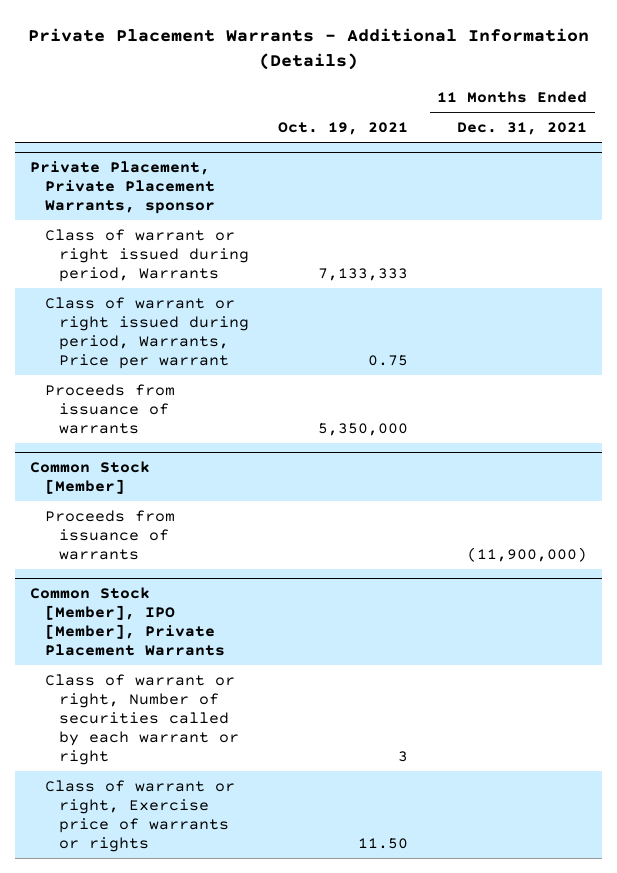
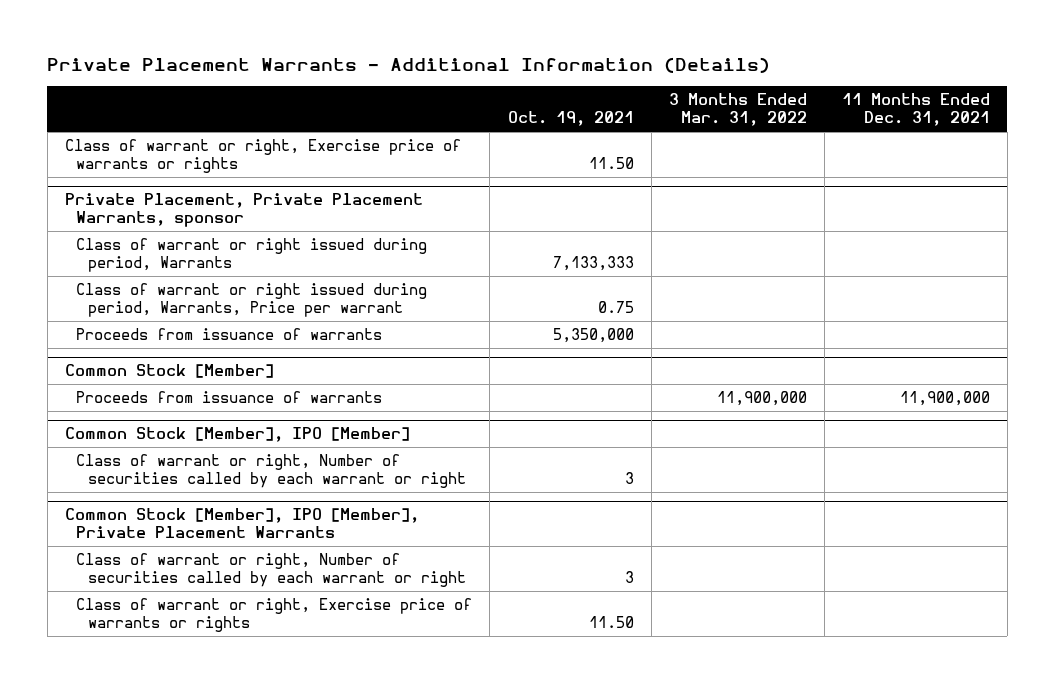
none -> [668,93,807,127] 3 Months Ended Mar. 31, 2022
none -> [64,139,461,174] Class of warrant or right, Exercise price of warrants or rights
[467,546,588,562] (11,900,000) -> [899,391,990,407] 11,900,000
none -> [64,427,410,443] Common Stock [Member], IPO [Member]
none -> [76,454,466,489] Class of warrant or right, Number of securities called by each warrant or right

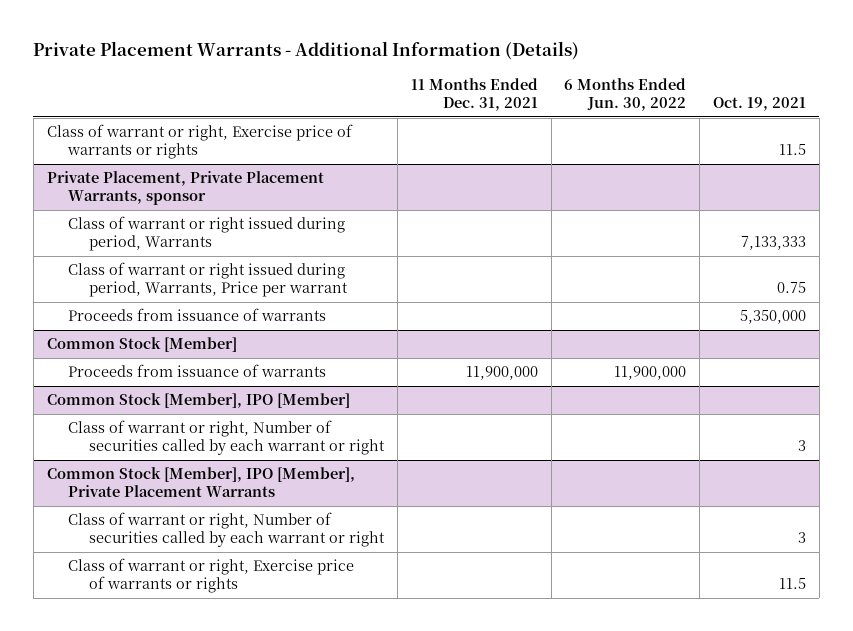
[668,93,807,127] 3 Months Ended Mar. 31, 2022 -> none
none -> [564,77,687,112] 6 Months Ended Jun. 30, 2022
[588,157,634,170] 11.50 -> [779,144,807,156] 11.5
[588,616,634,629] 11.50 -> [779,578,807,590] 11.5

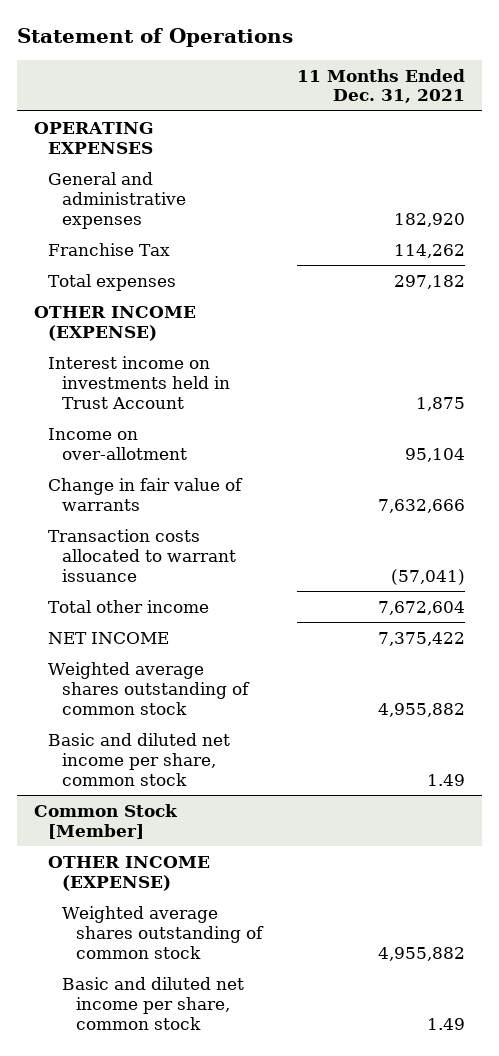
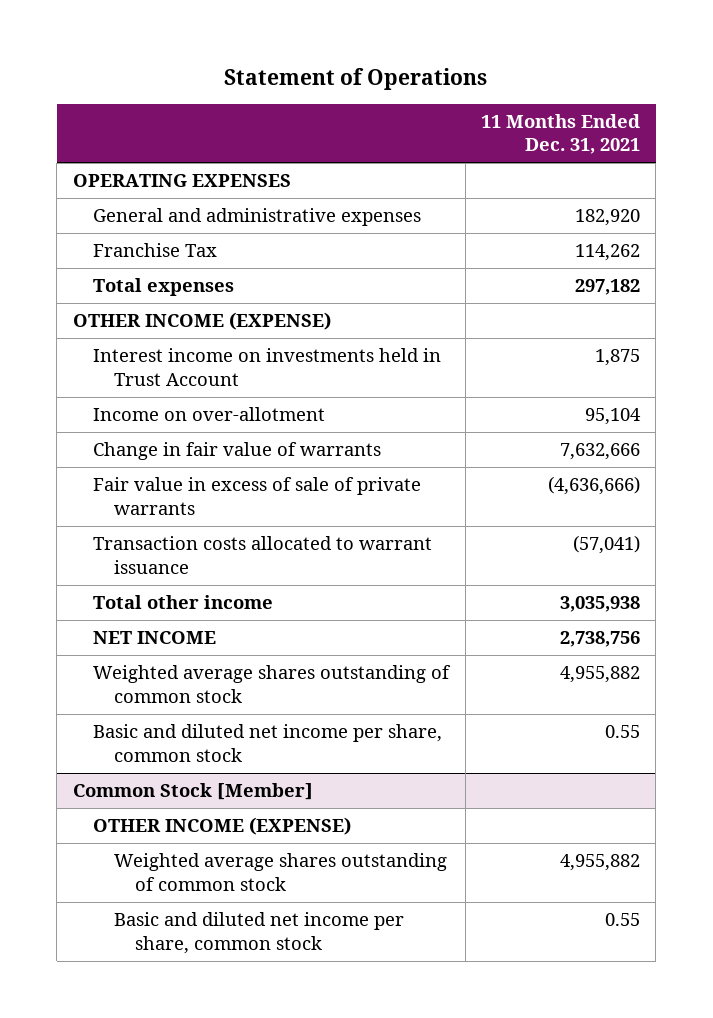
none -> [93,477,422,515] Fair value in excess of sale of private warrants
[377,600,465,615] 7,672,604 -> [560,596,641,613] 3,035,938
[377,631,465,646] 7,375,422 -> [560,631,641,648] 2,738,756
[426,773,465,786] 1.49 -> [605,725,641,739] 0.55
[426,1017,465,1030] 1.49 -> [605,913,641,927] 0.55

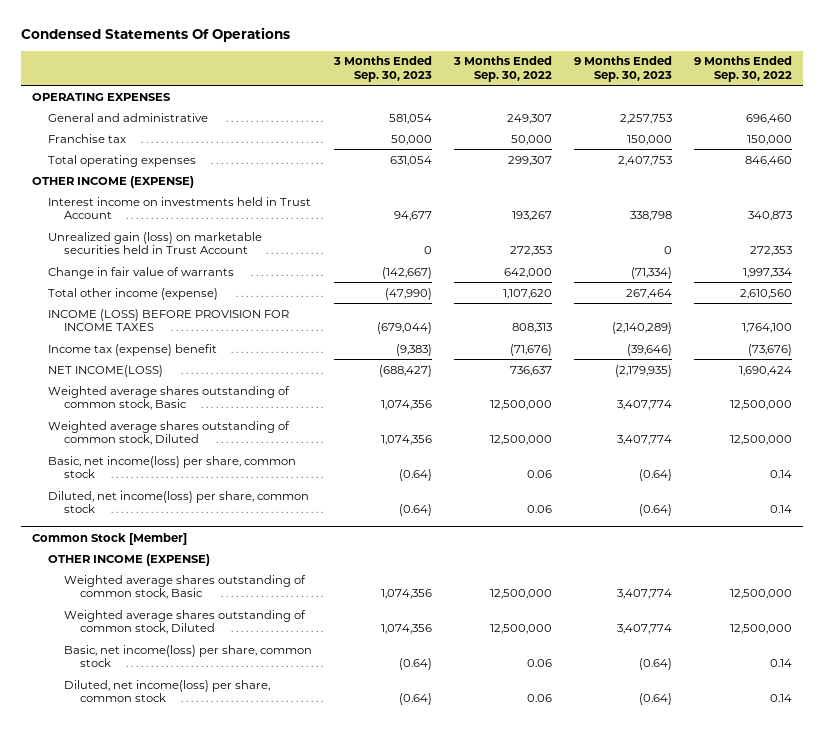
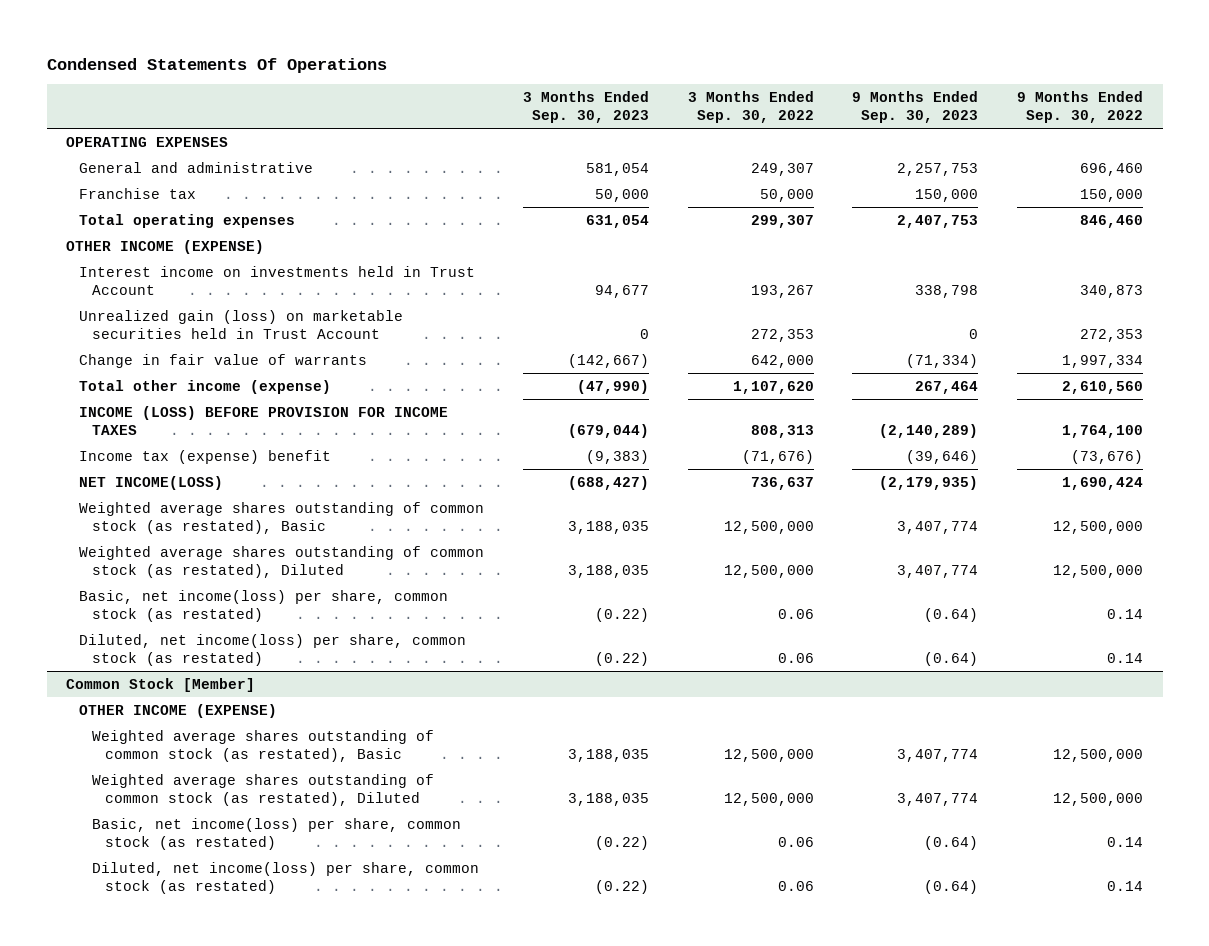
[47,385,290,411] Weighted average shares outstanding of common stock, Basic -> [79,501,485,534] Weighted average shares outstanding of common stock (as restated), Basic
[381,400,433,411] 1,074,356 -> [567,520,649,534] 3,188,035
[47,420,290,446] Weighted average shares outstanding of common stock, Diluted -> [79,545,485,578] Weighted average shares outstanding of common stock (as restated), Diluted
[381,435,433,446] 1,074,356 -> [567,564,649,578] 3,188,035
[47,455,296,479] Basic, net income(loss) per share, common stock -> [79,589,449,622] Basic, net income(loss) per share, common stock (as restated)
[399,469,433,482] (0.64) -> [594,607,649,622] (0.22)
[47,490,309,514] Diluted, net income(loss) per share, common stock -> [79,633,467,666] Diluted, net income(loss) per share, common stock (as restated)
[399,504,433,517] (0.64) -> [594,651,649,666] (0.22)
[64,574,307,600] Weighted average shares outstanding of common stock, Basic -> [91,729,434,762] Weighted average shares outstanding of common stock (as restated), Basic
[381,589,433,600] 1,074,356 -> [567,748,649,762] 3,188,035
[64,609,307,635] Weighted average shares outstanding of common stock, Diluted -> [91,773,434,806] Weighted average shares outstanding of common stock (as restated), Diluted
[381,624,433,635] 1,074,356 -> [567,792,649,806] 3,188,035
[64,644,313,668] Basic, net income(loss) per share, common stock -> [91,817,461,850] Basic, net income(loss) per share, common stock (as restated)
[399,658,433,671] (0.64) -> [594,835,649,850] (0.22)
[64,679,271,703] Diluted, net income(loss) per share, common stock -> [91,861,479,894] Diluted, net income(loss) per share, common stock (as restated)
[399,693,433,706] (0.64) -> [594,879,649,894] (0.22)

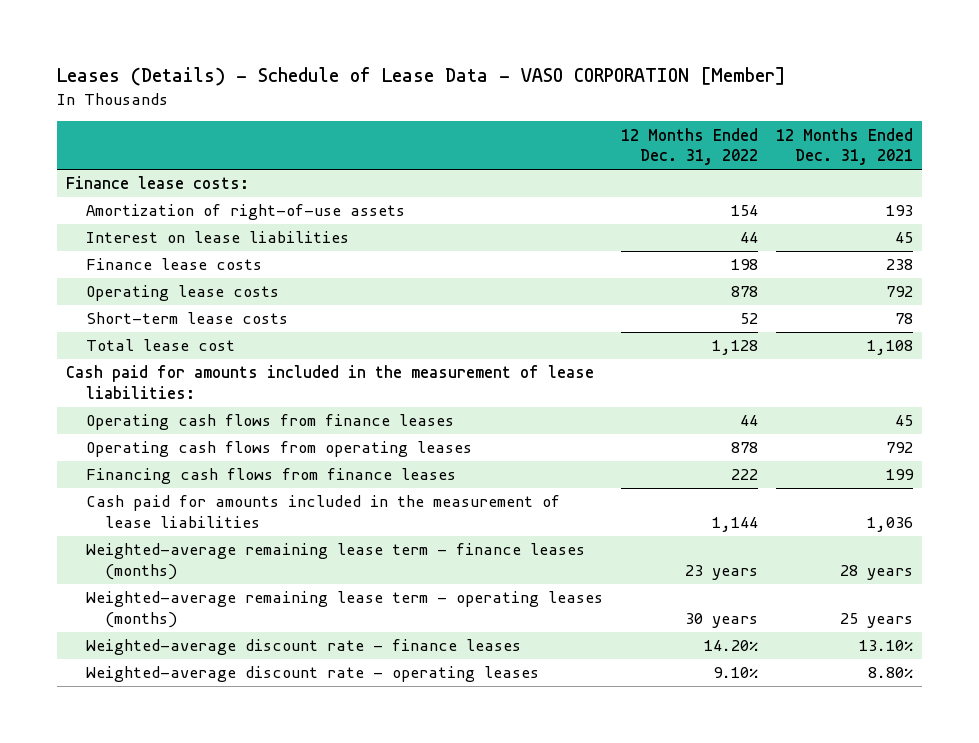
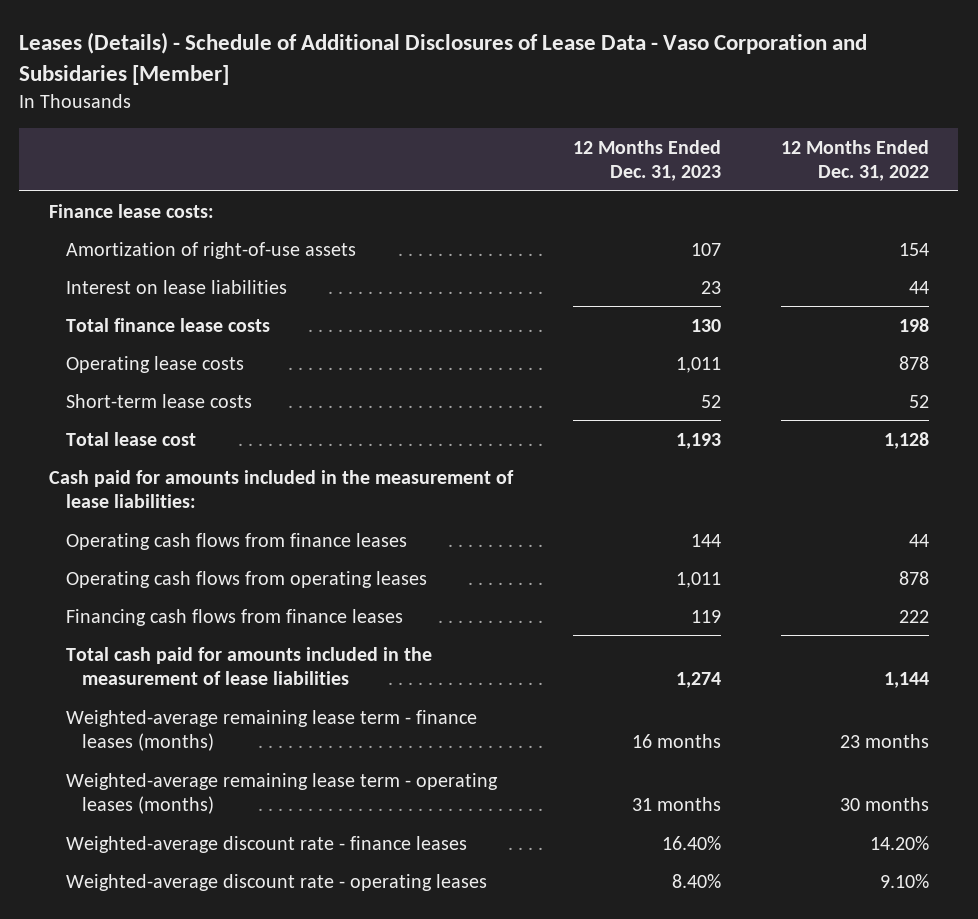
[56,67,786,87] Leases (Details) - Schedule of Lease Data - VASO CORPORATION [Member] -> [19,32,868,86] Leases (Details) - Schedule of Additional Disclosures of Lease Data - Vaso Corporation and Subsidaries [Member]
[776,127,914,166] 12 Months Ended Dec. 31, 2021 -> none
none -> [572,139,721,182] 12 Months Ended Dec. 31, 2023
[85,258,262,271] Finance lease costs -> [65,317,270,332] Total finance lease costs
[85,495,560,529] Cash paid for amounts included in the measurement of lease liabilities -> [65,646,432,686] Total cash paid for amounts included in the measurement of lease liabilities
[684,565,758,581] 23 years -> [839,734,929,749] 23 months
[684,613,758,629] 30 years -> [839,797,929,812] 30 months

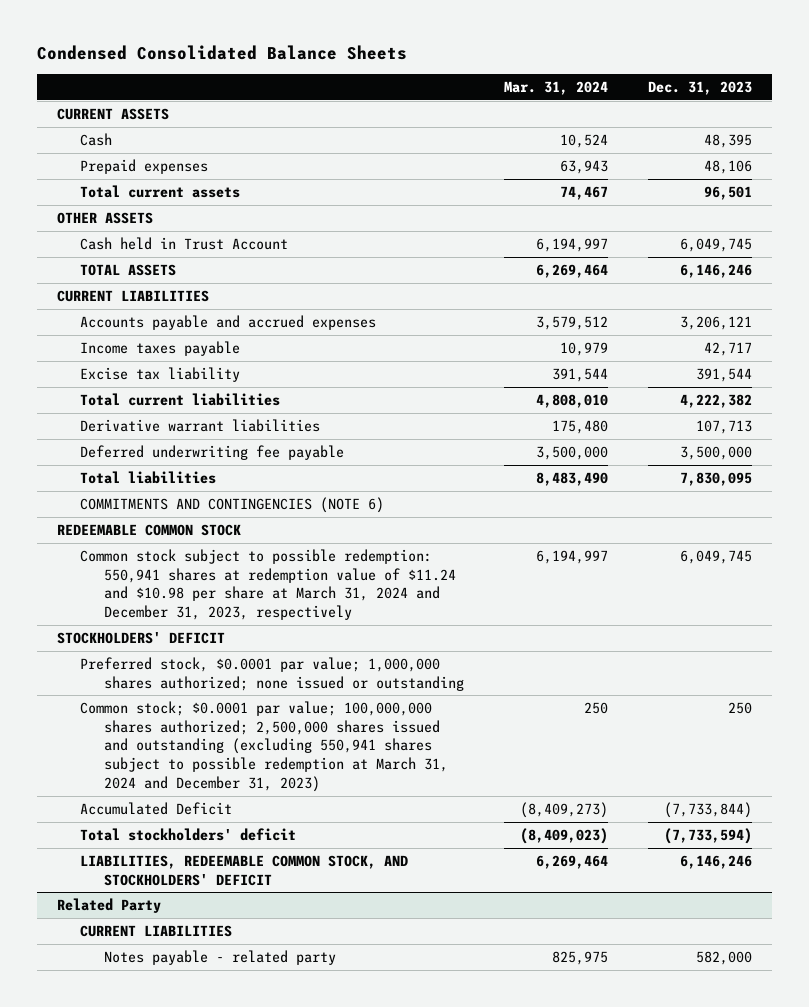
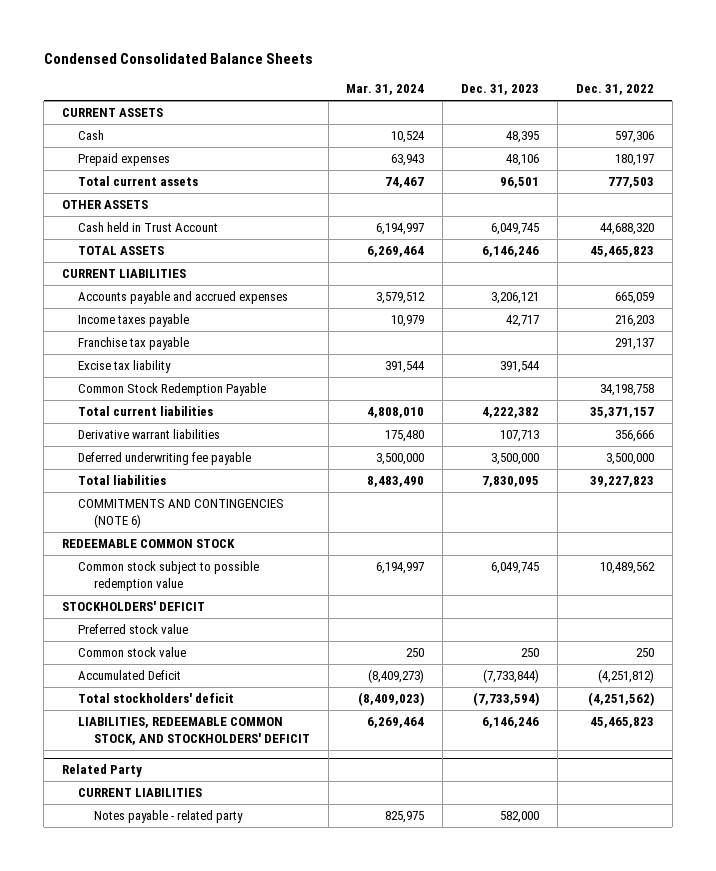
none -> [575,84,654,96] Dec. 31, 2022
none -> [77,337,189,351] Franchise tax payable
none -> [77,383,266,397] Common Stock Redemption Payable
[80,548,456,621] Common stock subject to possible redemption: 550,941 shares at redemption value of $11.24 and $10.98 per share at March 31, 2024 and December 31, 2023, respectively -> [77,561,259,591] Common stock subject to possible redemption value
[80,656,464,691] Preferred stock, $0.0001 par value; 1,000,000 shares authorized; none issued or outstanding -> [77,624,188,635] Preferred stock value
[80,700,448,792] Common stock; $0.0001 par value; 100,000,000 shares authorized; 2,500,000 shares issued and outstanding (excluding 550,941 shares subject to possible redemption at March 31, 2024 and December 31, 2023) -> [77,647,186,658] Common stock value

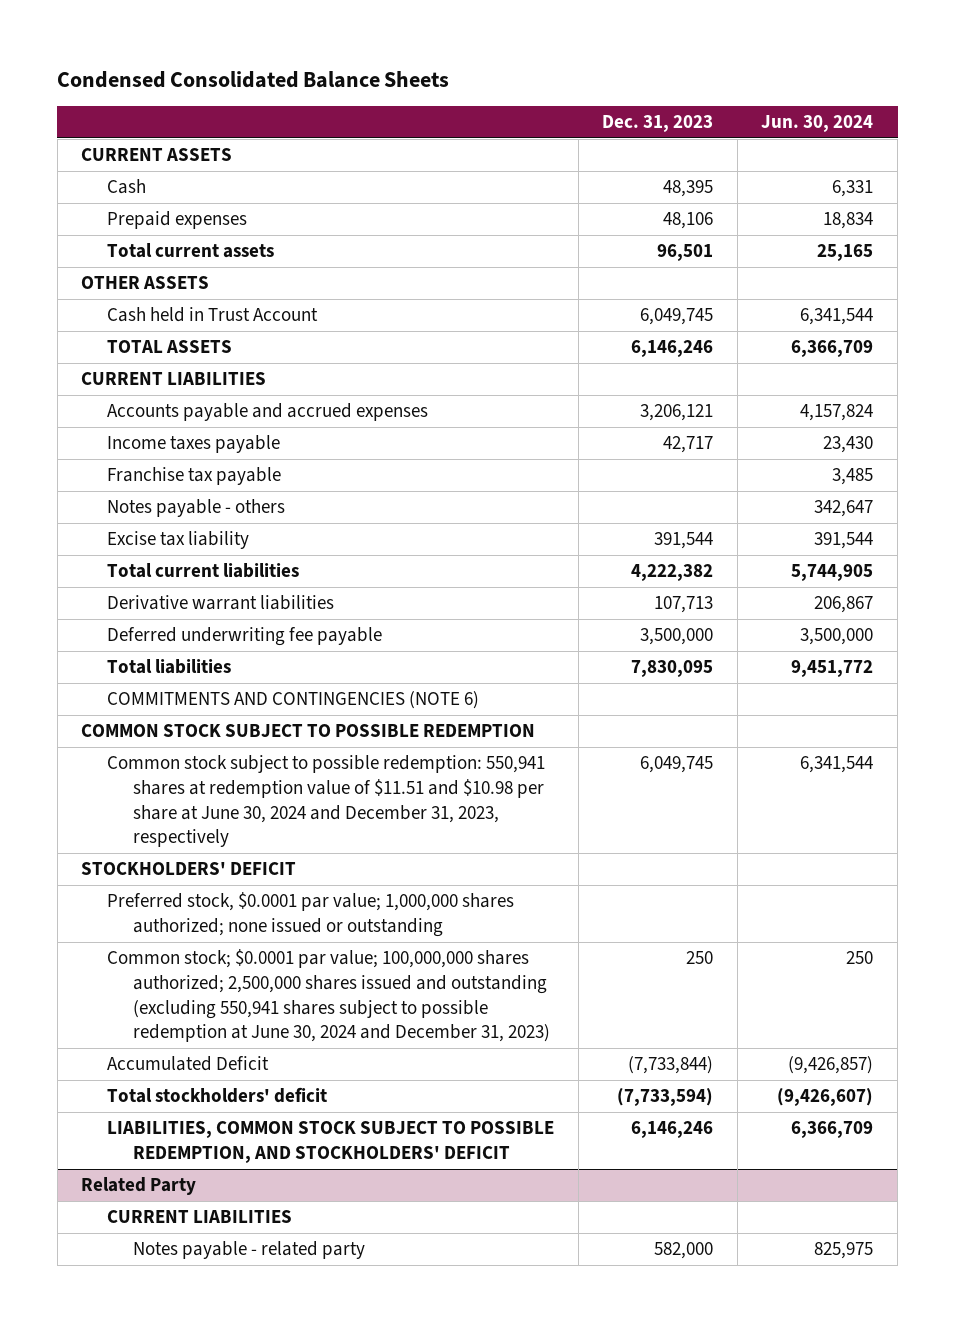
[346,84,425,96] Mar. 31, 2024 -> none
[575,84,654,96] Dec. 31, 2022 -> none
none -> [761,114,874,132] Jun. 30, 2024
none -> [106,499,285,518] Notes payable - others
[77,383,266,397] Common Stock Redemption Payable -> none
[61,539,235,549] REDEEMABLE COMMON STOCK -> none
none -> [81,724,536,738] COMMON STOCK SUBJECT TO POSSIBLE REDEMPTION
[77,561,259,591] Common stock subject to possible redemption value -> [106,755,545,848] Common stock subject to possible redemption: 550,941 shares at redemption value of $11.51 and $10.98 per share at June 30, 2024 and December 31, 2023, respectively
[77,624,188,635] Preferred stock value -> [106,892,514,937] Preferred stock, $0.0001 par value; 1,000,000 shares authorized; none issued or outstanding
[77,647,186,658] Common stock value -> [106,949,550,1043] Common stock; $0.0001 par value; 100,000,000 shares authorized; 2,500,000 shares issued and outstanding (excluding 550,941 shares subject to possible redemption at June 30, 2024 and December 31, 2023)
[77,717,310,745] LIABILITIES, REDEEMABLE COMMON STOCK, AND STOCKHOLDERS' DEFICIT -> [106,1121,554,1163] LIABILITIES, COMMON STOCK SUBJECT TO POSSIBLE REDEMPTION, AND STOCKHOLDERS' DEFICIT

